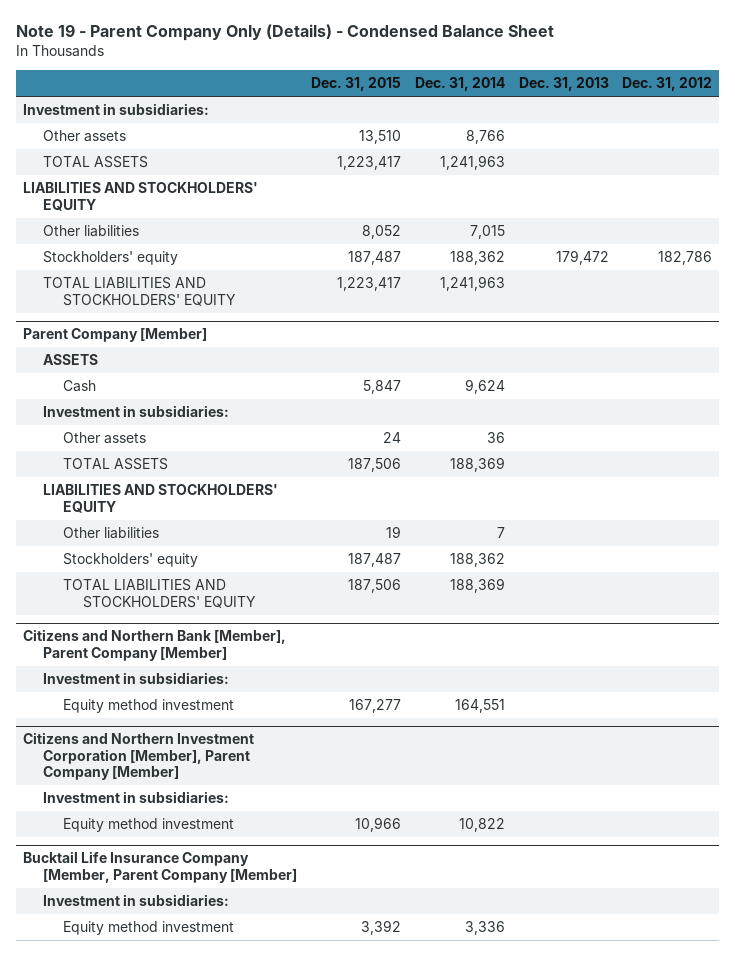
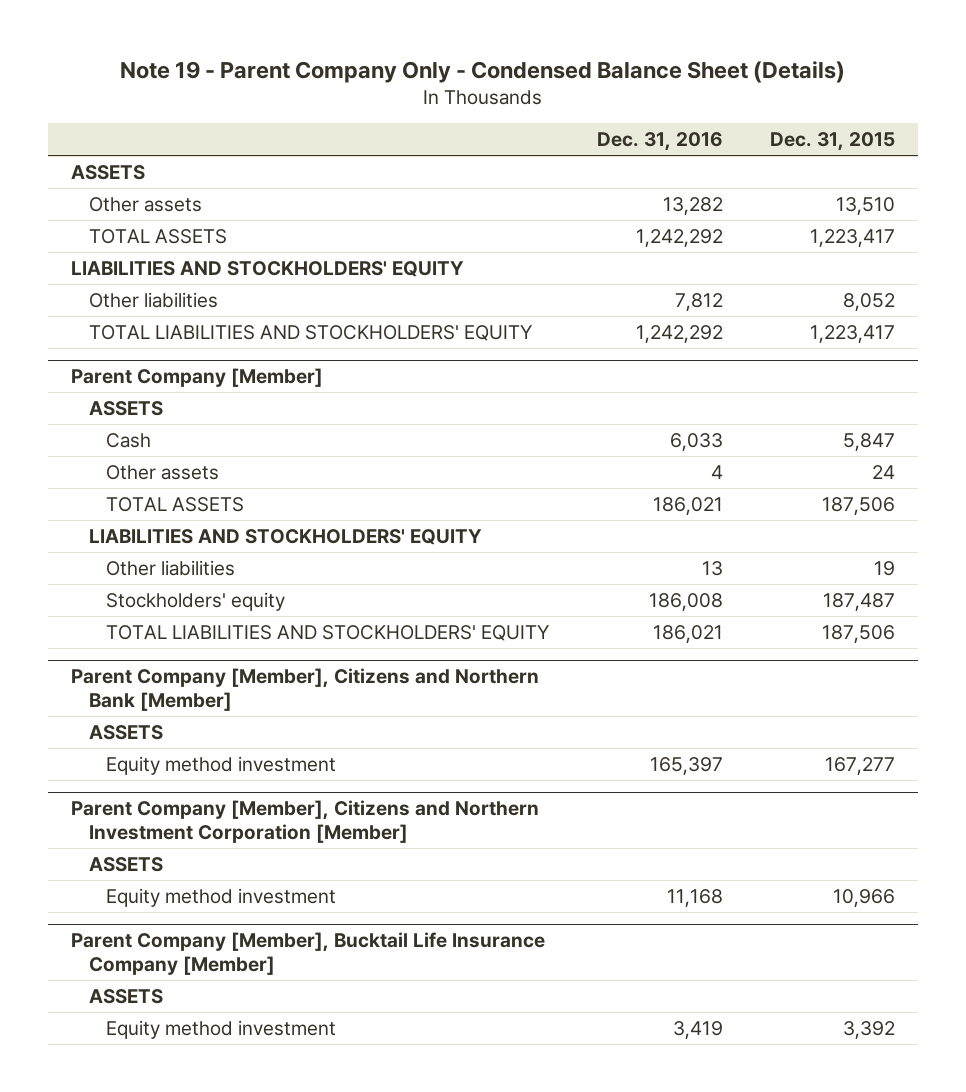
[15,24,554,42] Note 19 - Parent Company Only (Details) - Condensed Balance Sheet -> [120,60,846,83] Note 19 - Parent Company Only - Condensed Balance Sheet (Details)
[414,77,505,92] Dec. 31, 2014 -> none
[518,77,609,92] Dec. 31, 2013 -> none
[622,77,713,92] Dec. 31, 2012 -> none
none -> [596,131,723,151] Dec. 31, 2016
[22,103,209,116] Investment in subsidiaries: -> none
none -> [71,164,146,180] ASSETS
[42,251,178,266] Stockholders' equity -> none
[42,405,229,418] Investment in subsidiaries: -> none
[42,672,229,685] Investment in subsidiaries: -> none
[22,629,286,661] Citizens and Northern Bank [Member], Parent Company [Member] -> [71,667,540,712] Parent Company [Member], Citizens and Northern Bank [Member]
none -> [88,724,163,740] ASSETS
[42,791,229,804] Investment in subsidiaries: -> none
[22,732,254,781] Citizens and Northern Investment Corporation [Member], Parent Company [Member] -> [71,799,540,844] Parent Company [Member], Citizens and Northern Investment Corporation [Member]
none -> [88,856,163,872] ASSETS
[42,894,229,907] Investment in subsidiaries: -> none
[22,851,297,883] Bucktail Life Insurance Company [Member, Parent Company [Member] -> [71,931,546,976] Parent Company [Member], Bucktail Life Insurance Company [Member]
none -> [88,988,163,1004] ASSETS

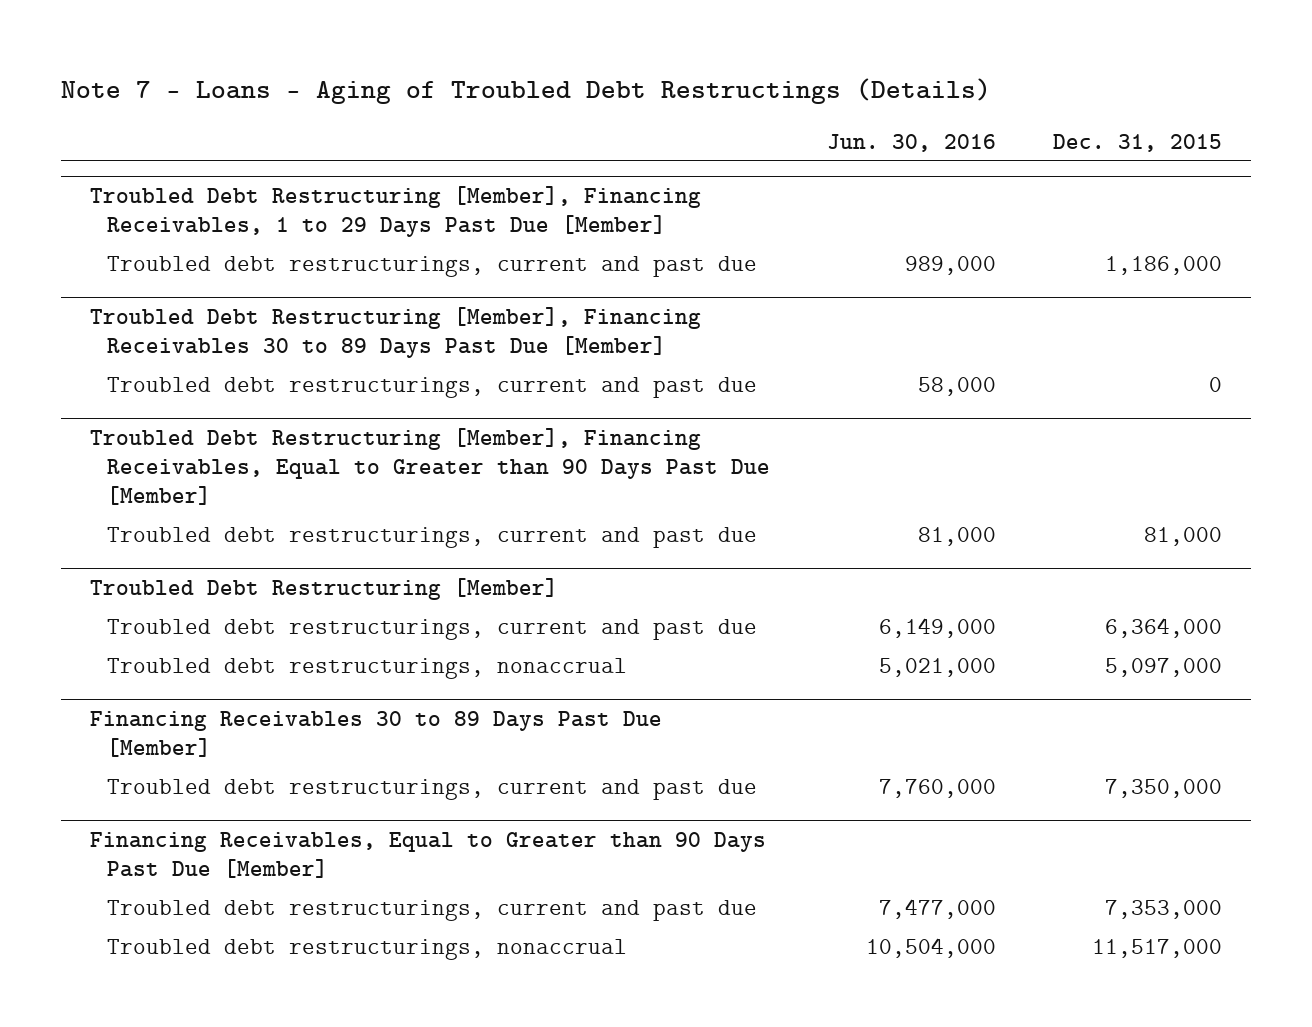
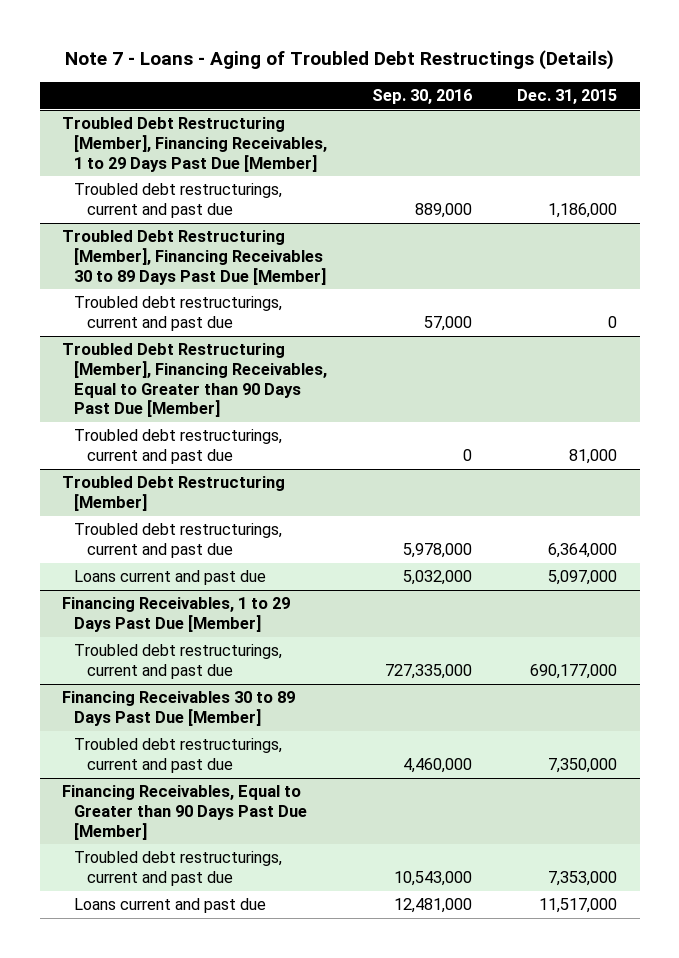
[827,133,997,152] Jun. 30, 2016 -> none
none -> [372,89,473,105] Sep. 30, 2016
[107,657,628,679] Troubled debt restructurings, nonaccrual -> [74,570,267,586] Loans current and past due
none -> [61,597,290,632] Financing Receivables, 1 to 29 Days Past Due [Member]
none -> [74,644,283,679] Troubled debt restructurings, current and past due
[107,938,628,960] Troubled debt restructurings, nonaccrual -> [74,898,267,914] Loans current and past due

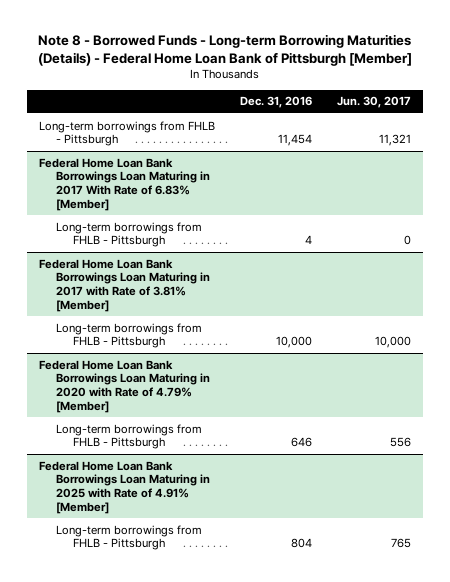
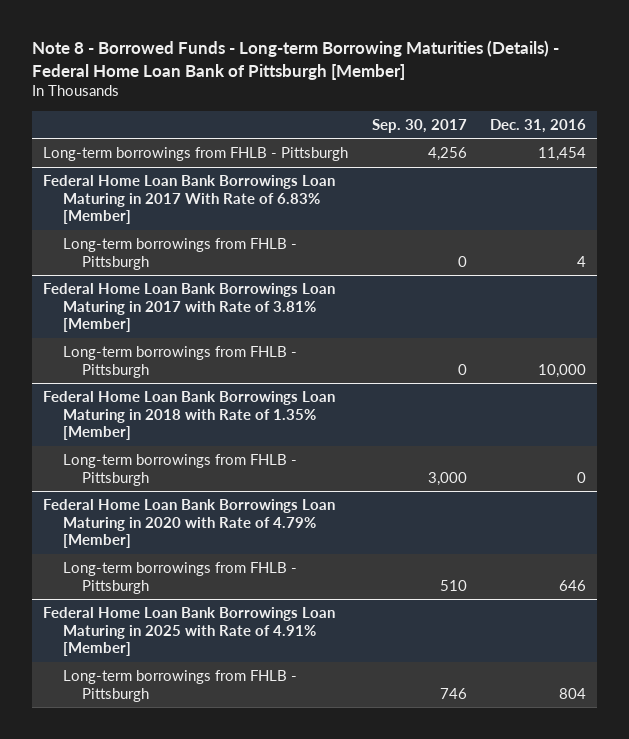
[336,96,411,109] Jun. 30, 2017 -> none
none -> [371,118,467,133] Sep. 30, 2017
none -> [43,391,336,441] Federal Home Loan Bank Borrowings Loan Maturing in 2018 with Rate of 1.35% [Member]
none -> [62,454,297,486] Long-term borrowings from FHLB - Pittsburgh

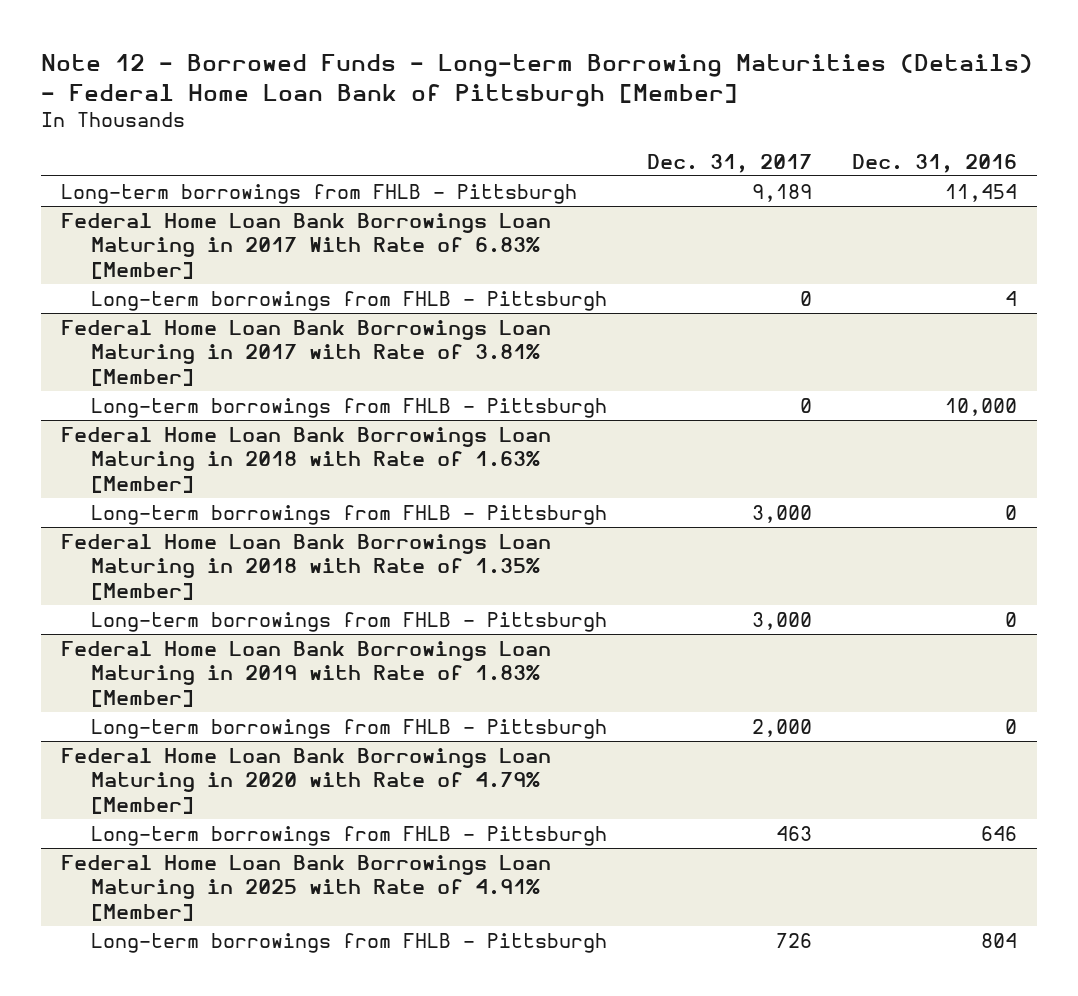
[31,40,559,80] Note 8 - Borrowed Funds - Long-term Borrowing Maturities (Details) - Federal Home Loan Bank of Pittsburgh [Member] -> [41,54,1034,108] Note 12 - Borrowed Funds - Long-term Borrowing Maturities (Details) - Federal Home Loan Bank of Pittsburgh [Member]
[371,118,467,133] Sep. 30, 2017 -> none
none -> [646,153,812,173] Dec. 31, 2017
none -> [61,427,552,493] Federal Home Loan Bank Borrowings Loan Maturing in 2018 with Rate of 1.63% [Member]
none -> [90,505,607,526] Long-term borrowings from FHLB - Pittsburgh
none -> [61,641,552,707] Federal Home Loan Bank Borrowings Loan Maturing in 2019 with Rate of 1.83% [Member]
none -> [90,719,607,740] Long-term borrowings from FHLB - Pittsburgh

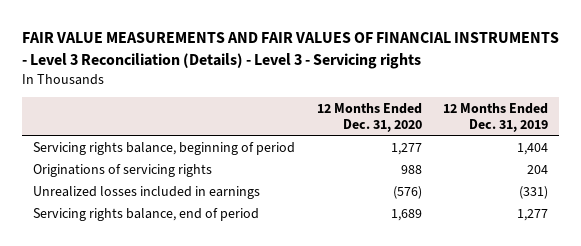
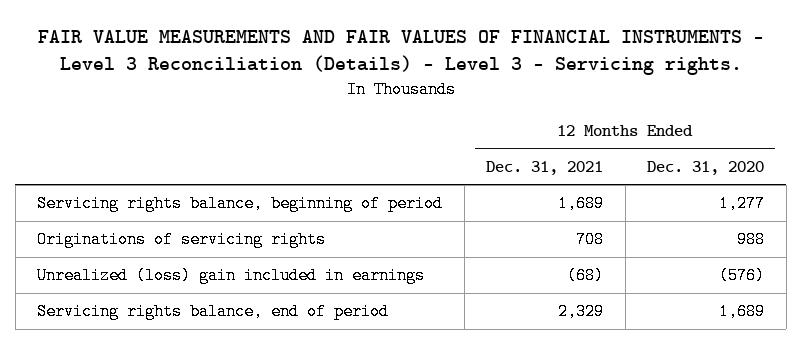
[21,32,559,69] FAIR VALUE MEASUREMENTS AND FAIR VALUES OF FINANCIAL INSTRUMENTS - Level 3 Reconciliation (Details) - Level 3 - Servicing rights -> [37,29,764,76] FAIR VALUE MEASUREMENTS AND FAIR VALUES OF FINANCIAL INSTRUMENTS - Level 3 Reconciliation (Details) - Level 3 - Servicing rights.
[443,102,549,132] 12 Months Ended Dec. 31, 2019 -> none
none -> [486,160,604,175] Dec. 31, 2021
[32,185,260,199] Unrealized losses included in earnings -> [37,267,426,285] Unrealized (loss) gain included in earnings

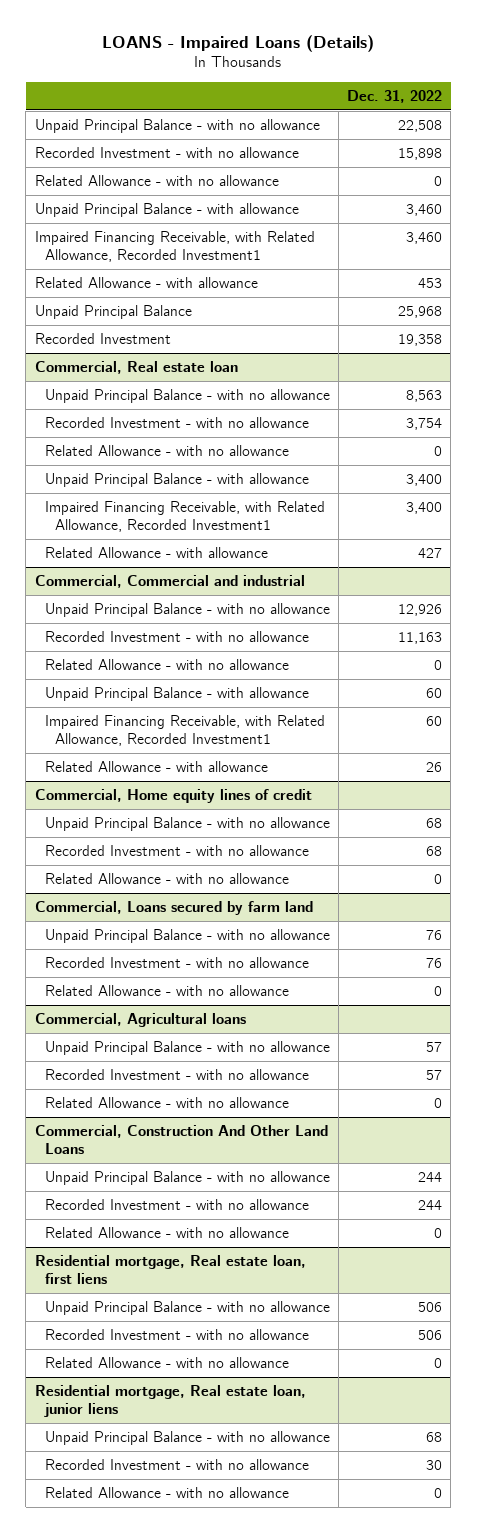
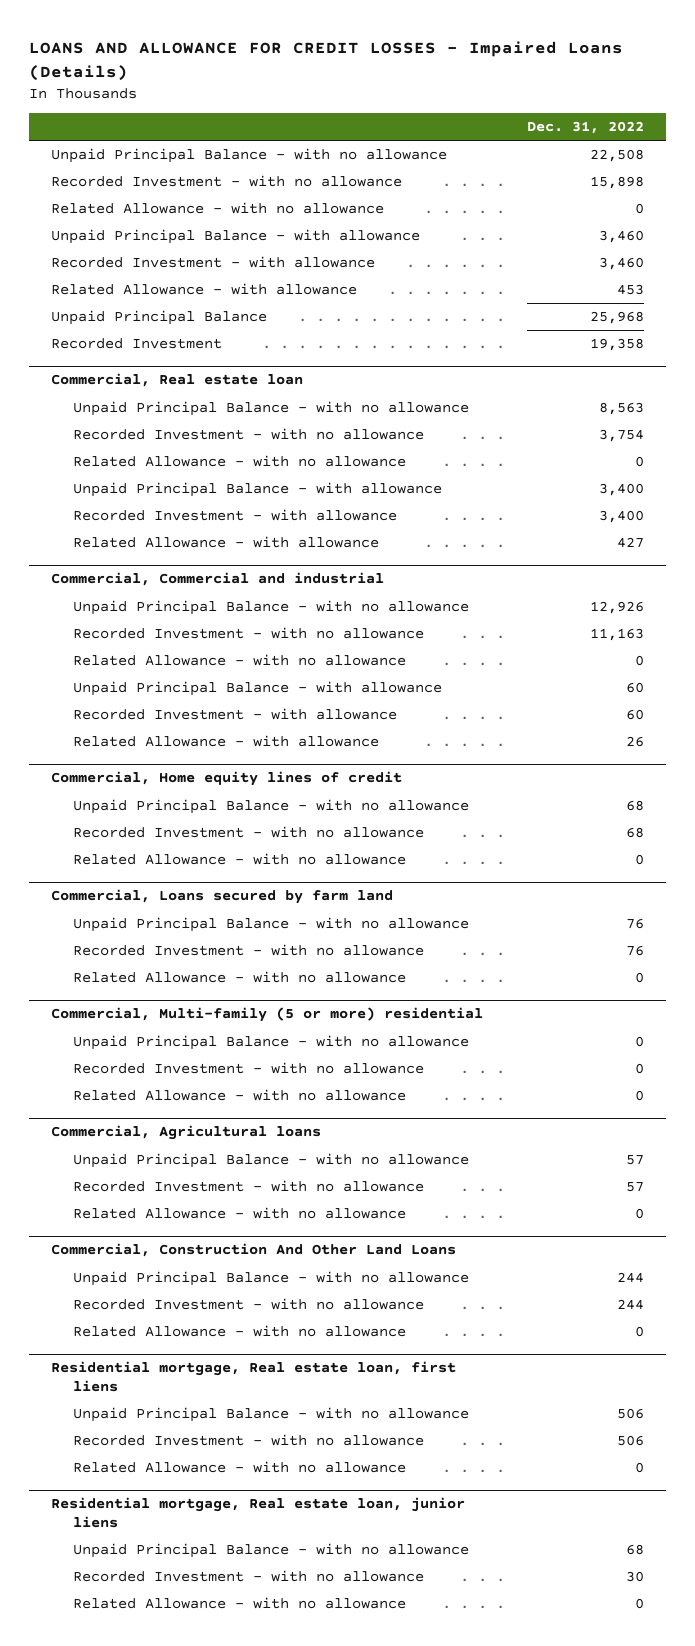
[102,35,375,53] LOANS - Impaired Loans (Details) -> [29,40,624,81] LOANS AND ALLOWANCE FOR CREDIT LOSSES - Impaired Loans (Details)
[34,230,315,263] Impaired Financing Receivable, with Related Allowance, Recorded Investment1 -> [50,256,375,269] Recorded Investment - with allowance
[44,500,325,533] Impaired Financing Receivable, with Related Allowance, Recorded Investment1 -> [73,509,398,522] Recorded Investment - with allowance
[44,714,325,747] Impaired Financing Receivable, with Related Allowance, Recorded Investment1 -> [73,708,398,721] Recorded Investment - with allowance
none -> [50,1007,483,1023] Commercial, Multi-family (5 or more) residential
none -> [73,1035,470,1051] Unpaid Principal Balance - with no allowance
none -> [73,1062,425,1075] Recorded Investment - with no allowance
none -> [73,1089,407,1102] Related Allowance - with no allowance

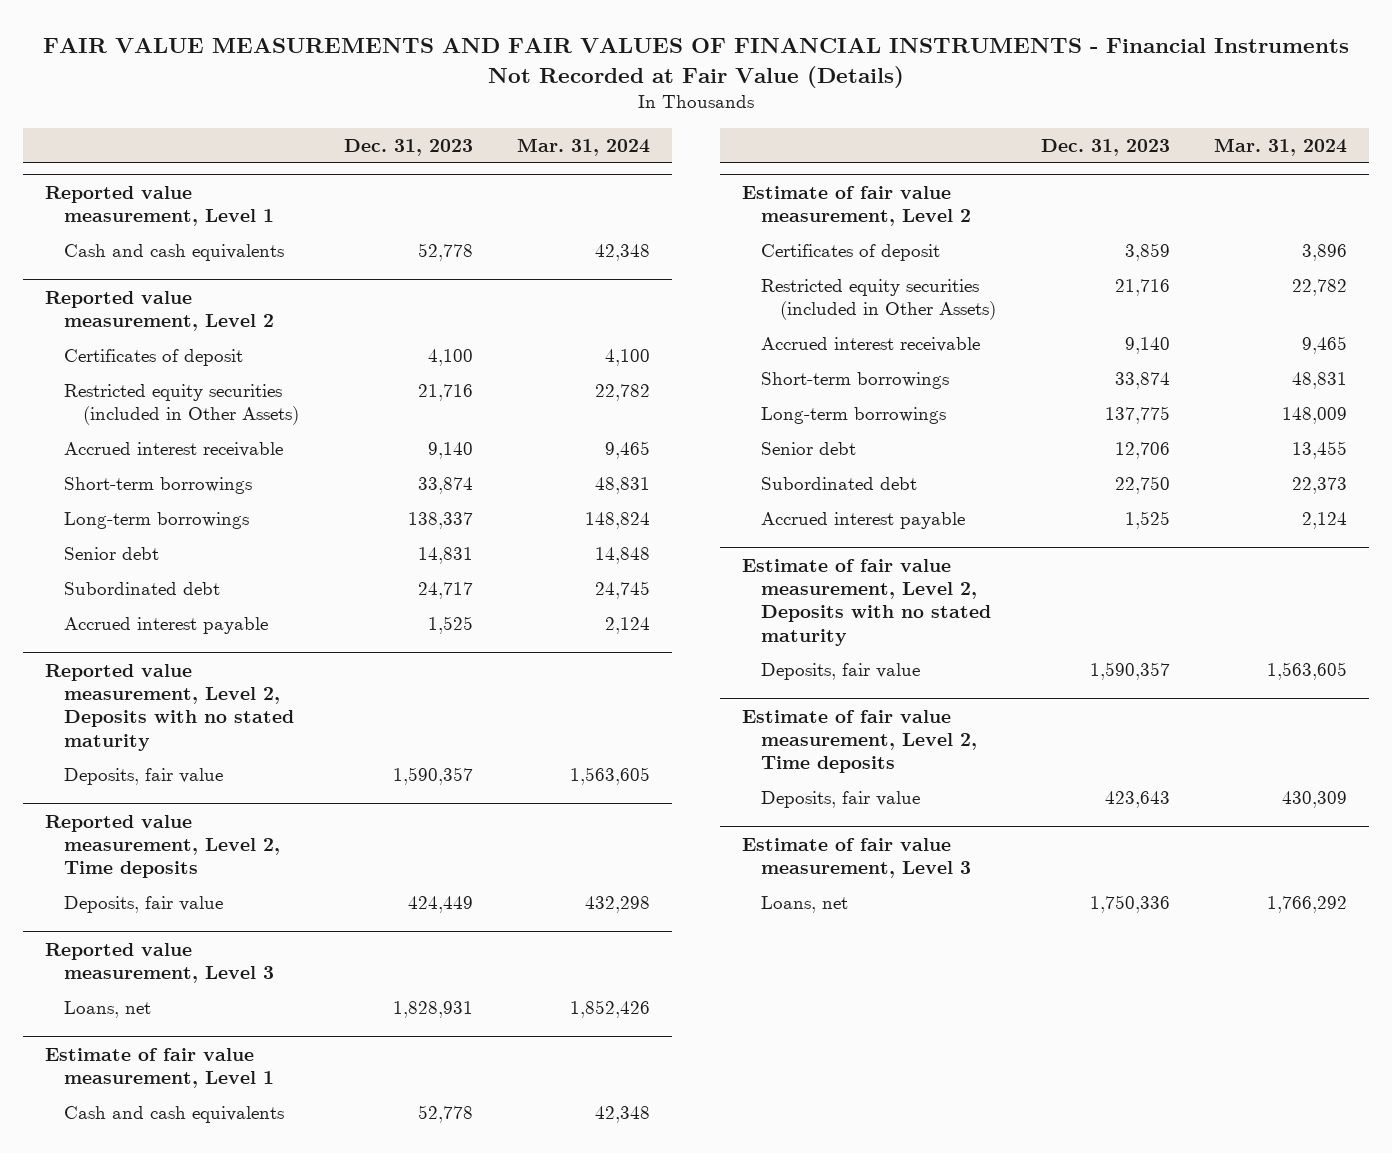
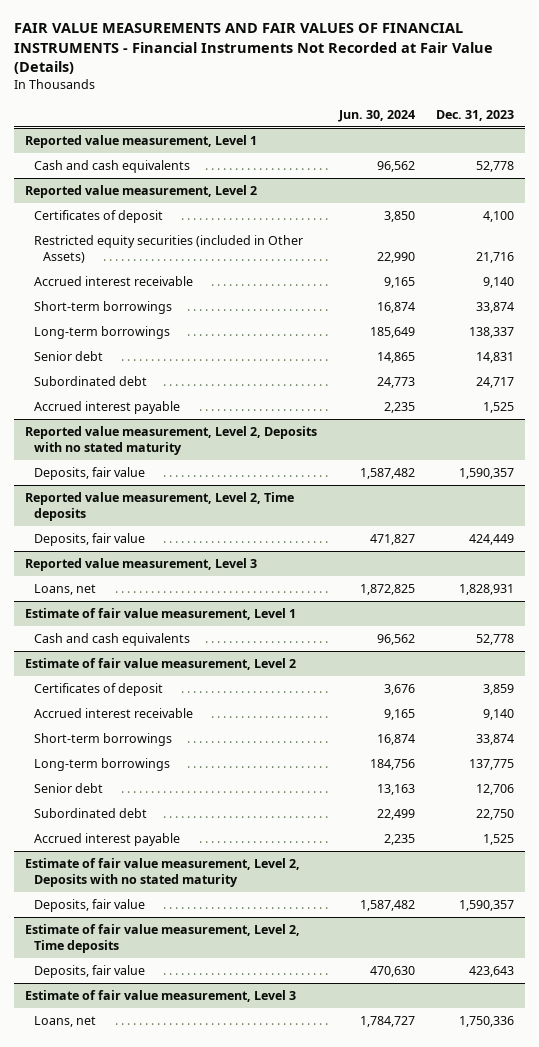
[517,137,651,156] Mar. 31, 2024 -> none
none -> [337,109,415,122] Jun. 30, 2024
[761,278,997,321] Restricted equity securities (included in Other Assets) -> none

